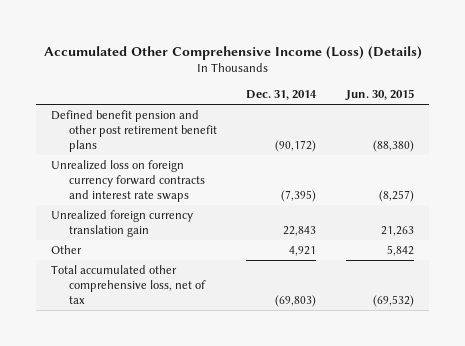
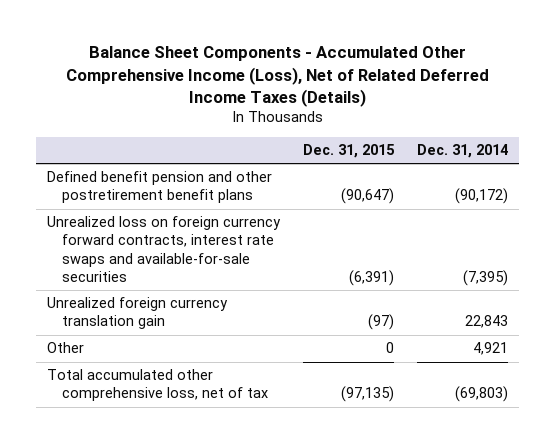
[43,45,422,60] Accumulated Other Comprehensive Income (Loss) (Details) -> [65,46,489,107] Balance Sheet Components - Accumulated Other Comprehensive Income (Loss), Net of Related Deferred Income Taxes (Details)
[344,89,414,102] Jun. 30, 2015 -> none
none -> [303,144,396,159] Dec. 31, 2015
[51,109,217,152] Defined benefit pension and other post retirement benefit plans -> [47,171,273,204] Defined benefit pension and other postretirement benefit plans
[51,159,205,202] Unrealized loss on foreign currency forward contracts and interest rate swaps -> [47,216,282,282] Unrealized loss on foreign currency forward contracts, interest rate swaps and available-for-sale securities

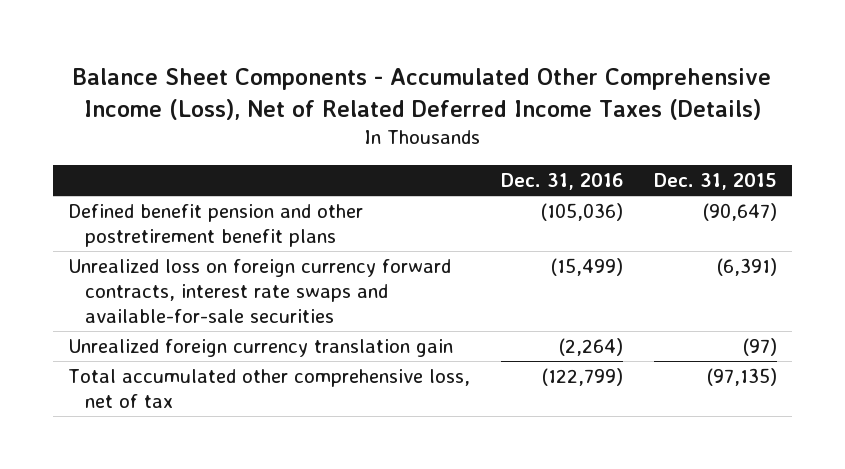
[416,144,508,159] Dec. 31, 2014 -> none
none -> [500,173,623,191] Dec. 31, 2016
[47,342,85,354] Other -> none

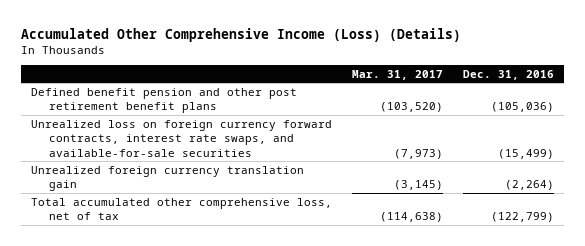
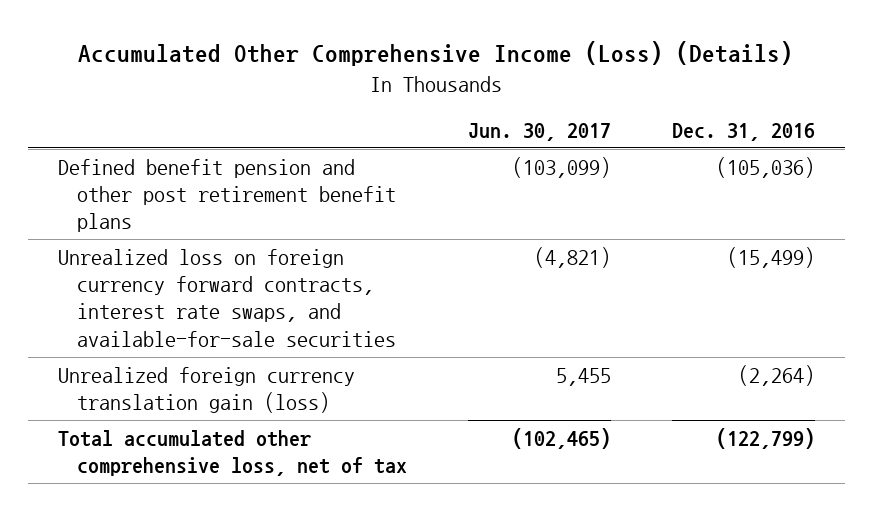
[352,69,444,80] Mar. 31, 2017 -> none
none -> [467,123,611,142] Jun. 30, 2017
[31,165,305,192] Unrealized foreign currency translation gain -> [57,366,355,414] Unrealized foreign currency translation gain (loss)

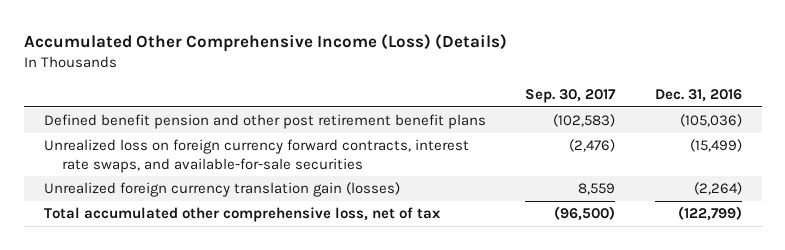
[467,123,611,142] Jun. 30, 2017 -> none
none -> [525,88,617,103] Sep. 30, 2017
[57,366,355,414] Unrealized foreign currency translation gain (loss) -> [43,182,400,198] Unrealized foreign currency translation gain (losses)

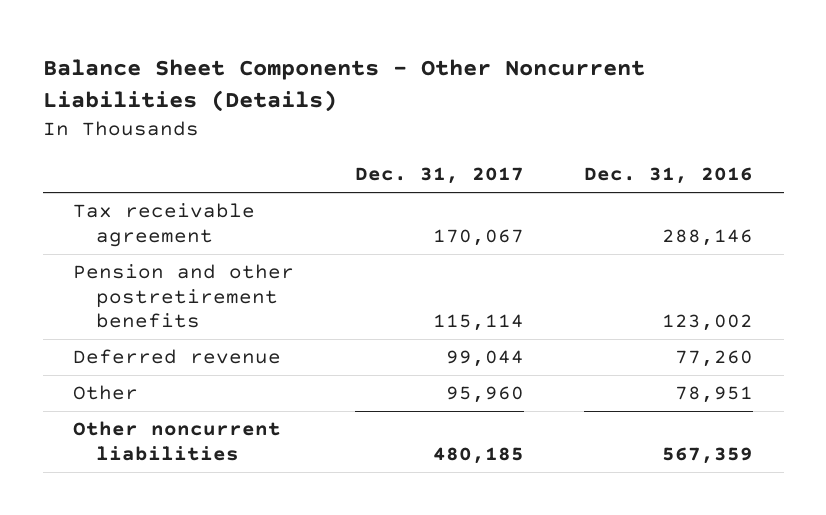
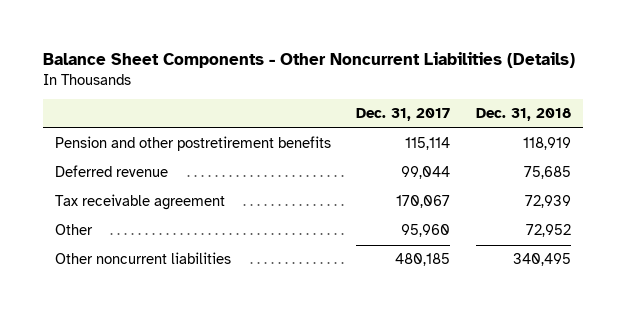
[584,167,754,185] Dec. 31, 2016 -> none
none -> [475,108,571,122] Dec. 31, 2018
[72,203,255,247] Tax receivable agreement -> [55,194,226,211] Tax receivable agreement

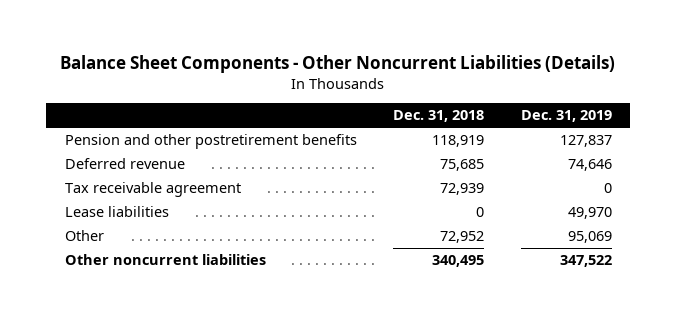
[356,108,451,122] Dec. 31, 2017 -> none
none -> [520,110,612,123] Dec. 31, 2019
none -> [64,206,169,218] Lease liabilities

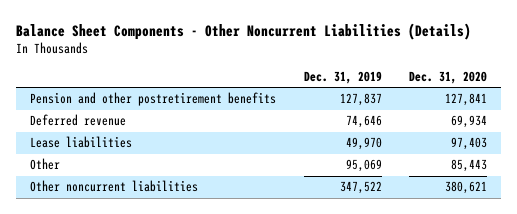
[393,110,485,123] Dec. 31, 2018 -> none
none -> [409,71,488,85] Dec. 31, 2020
[64,182,241,198] Tax receivable agreement -> none

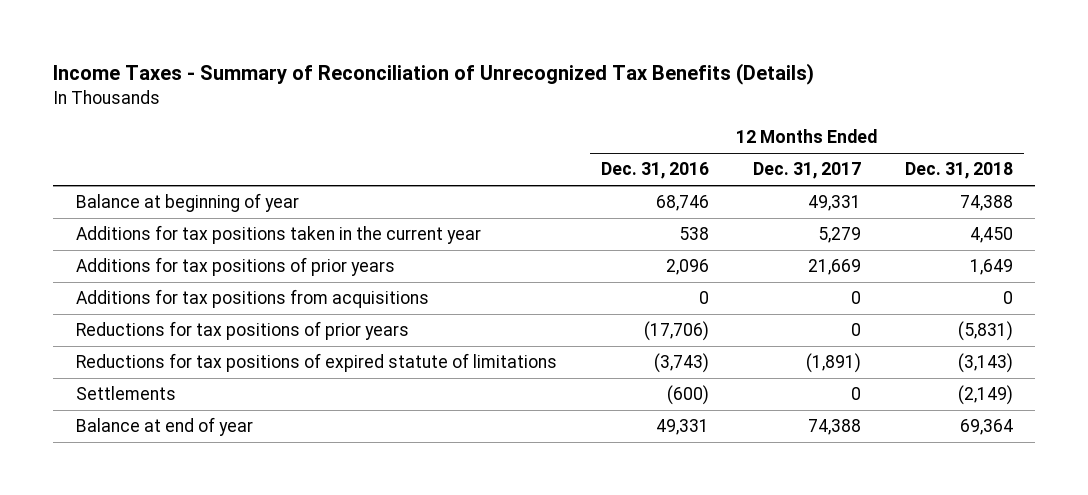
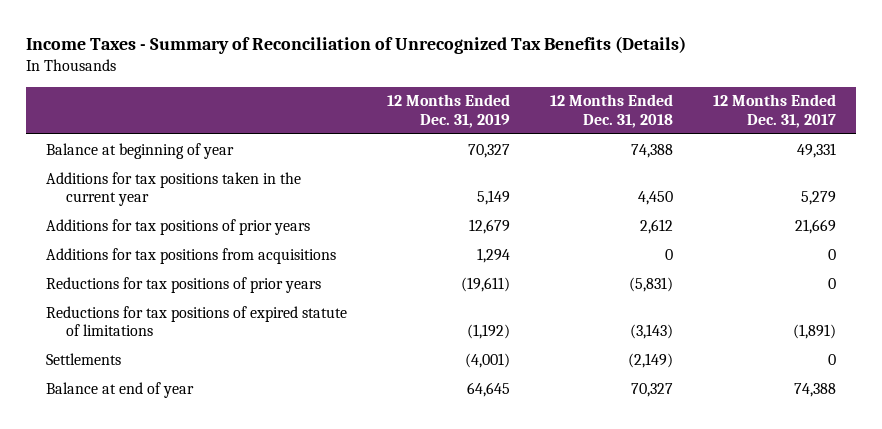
[600,162,709,180] Dec. 31, 2016 -> none
none -> [387,94,511,128] 12 Months Ended Dec. 31, 2019
[969,259,1013,276] 1,649 -> [640,218,674,234] 2,612
[959,419,1013,436] 69,364 -> [631,382,674,397] 70,327

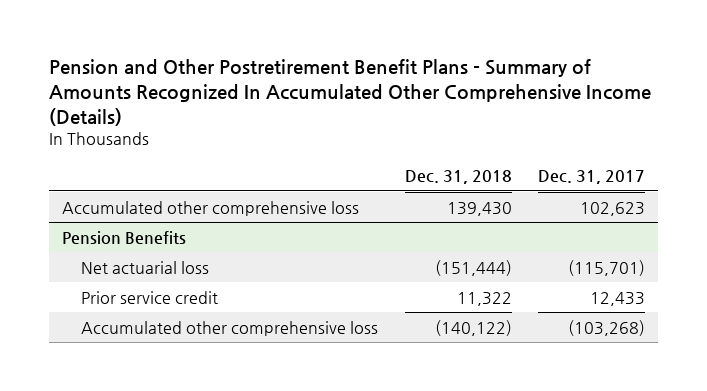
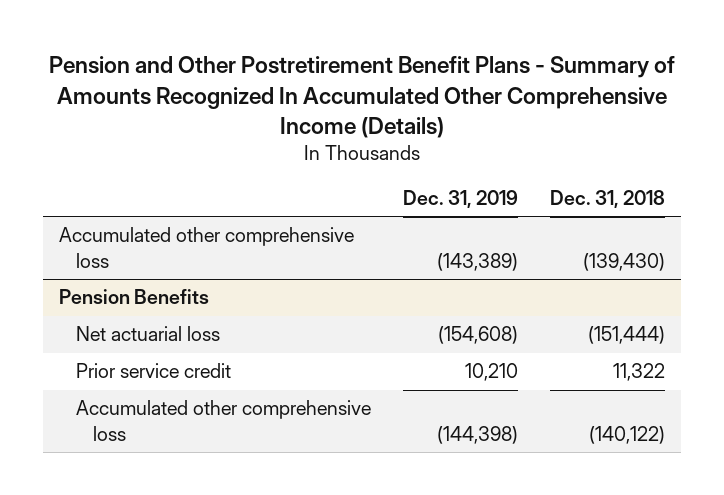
[537,170,645,185] Dec. 31, 2017 -> none
none -> [403,190,519,209] Dec. 31, 2019
[446,201,512,216] 139,430 -> [583,252,666,271] (139,430)

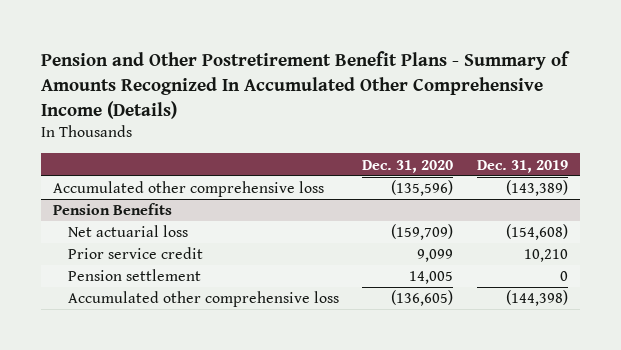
[550,190,666,209] Dec. 31, 2018 -> none
none -> [362,159,454,173] Dec. 31, 2020
none -> [67,269,201,282] Pension settlement

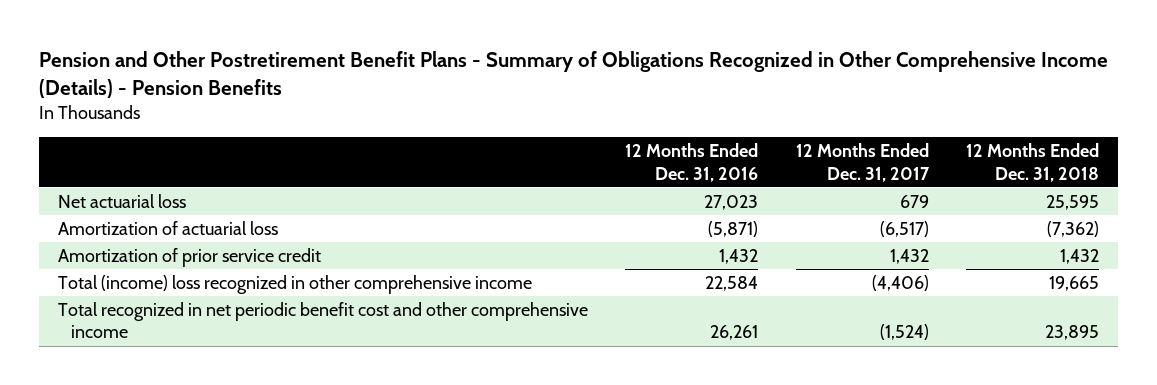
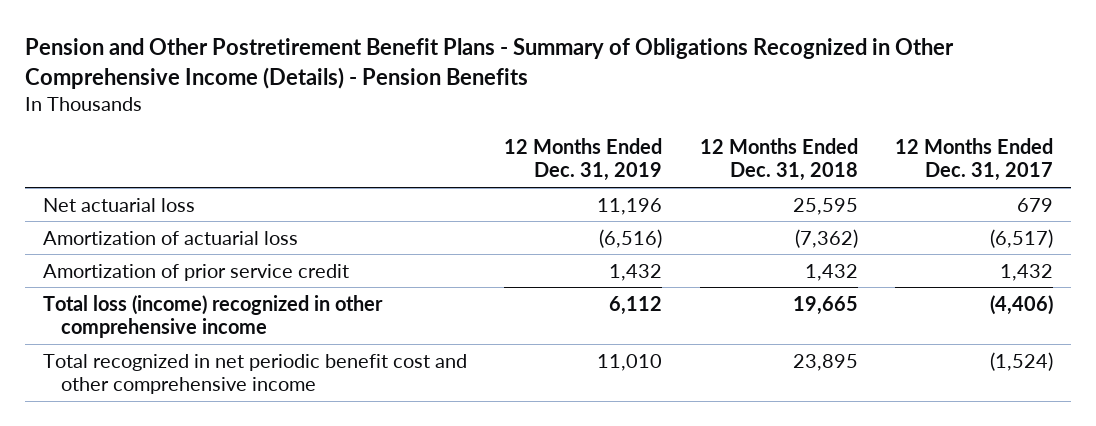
[625,143,759,182] 12 Months Ended Dec. 31, 2016 -> none
none -> [504,137,663,182] 12 Months Ended Dec. 31, 2019
[58,274,533,294] Total (income) loss recognized in other comprehensive income -> [43,294,384,339] Total loss (income) recognized in other comprehensive income

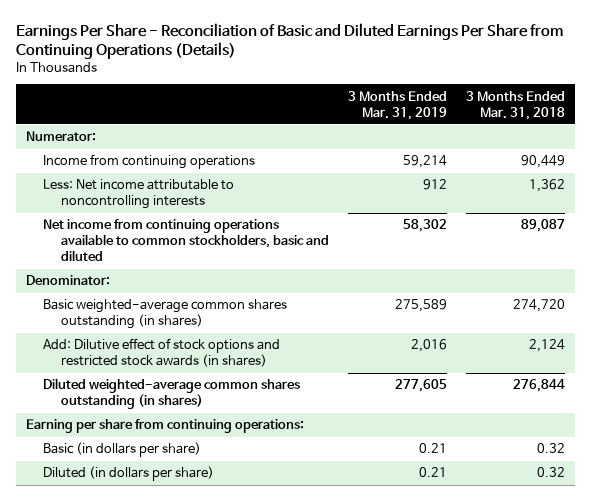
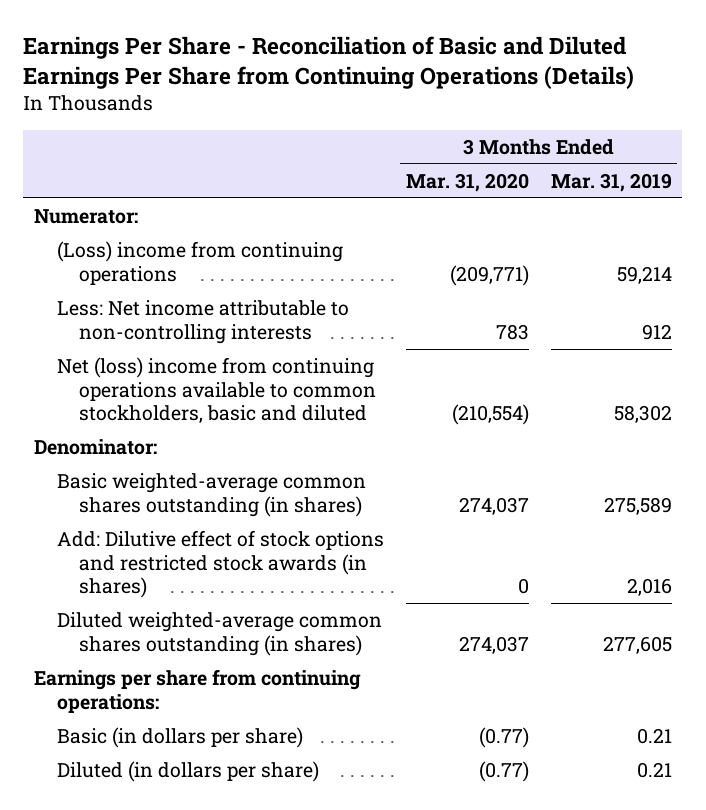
[466,90,566,120] 3 Months Ended Mar. 31, 2018 -> none
none -> [405,172,529,192] Mar. 31, 2020
[43,154,256,170] Income from continuing operations -> [56,240,343,285] (Loss) income from continuing operations
[43,179,235,210] Less: Net income attributable to noncontrolling interests -> [56,299,349,344] Less: Net income attributable to non-controlling interests
[43,219,329,262] Net income from continuing operations available to common stockholders, basic and diluted -> [56,356,377,424] Net (loss) income from continuing operations available to common stockholders, basic and diluted
[25,419,304,434] Earning per share from continuing operations: -> [34,668,362,713] Earnings per share from continuing operations:

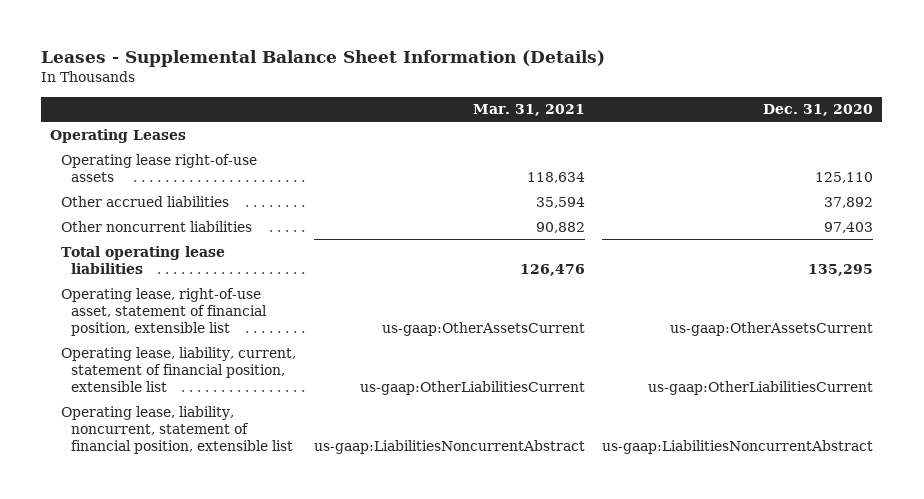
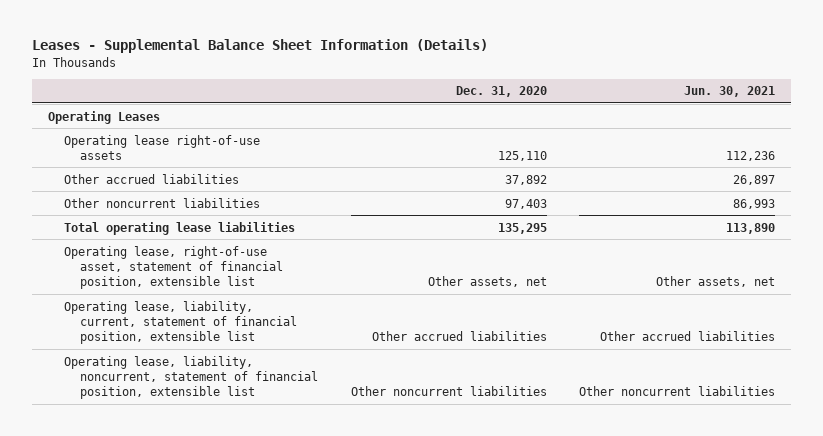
[472,104,585,117] Mar. 31, 2021 -> none
none -> [684,86,776,98] Jun. 30, 2021
[670,322,874,337] us-gaap:OtherAssetsCurrent -> [427,275,547,287] Other assets, net
[648,381,874,396] us-gaap:OtherLiabilitiesCurrent -> [371,330,547,341] Other accrued liabilities
[602,440,874,455] us-gaap:LiabilitiesNoncurrentAbstract -> [350,385,547,396] Other noncurrent liabilities

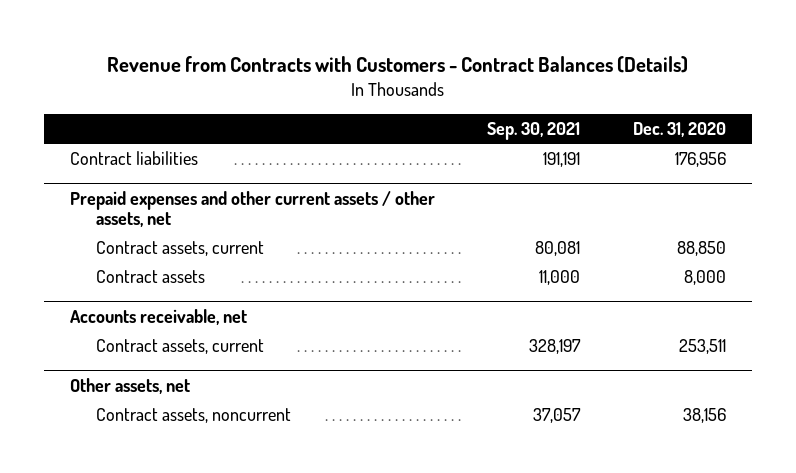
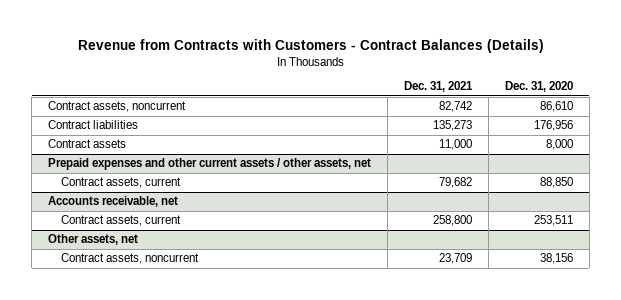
[487,121,581,140] Sep. 30, 2021 -> none
none -> [404,81,474,93] Dec. 31, 2021
none -> [48,101,187,113] Contract assets, noncurrent
none -> [48,139,127,149] Contract assets
[95,270,205,284] Contract assets -> none

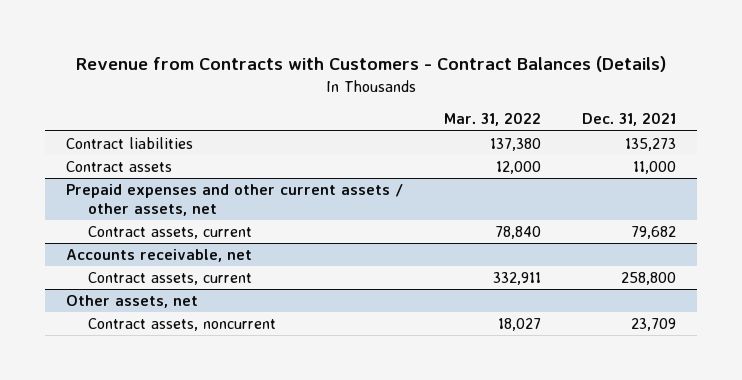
[504,81,573,93] Dec. 31, 2020 -> none
none -> [444,112,542,127] Mar. 31, 2022
[48,101,187,113] Contract assets, noncurrent -> none

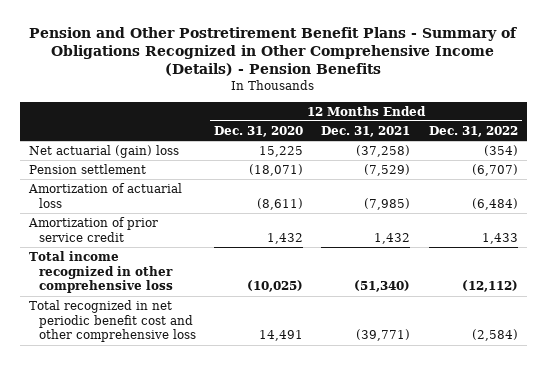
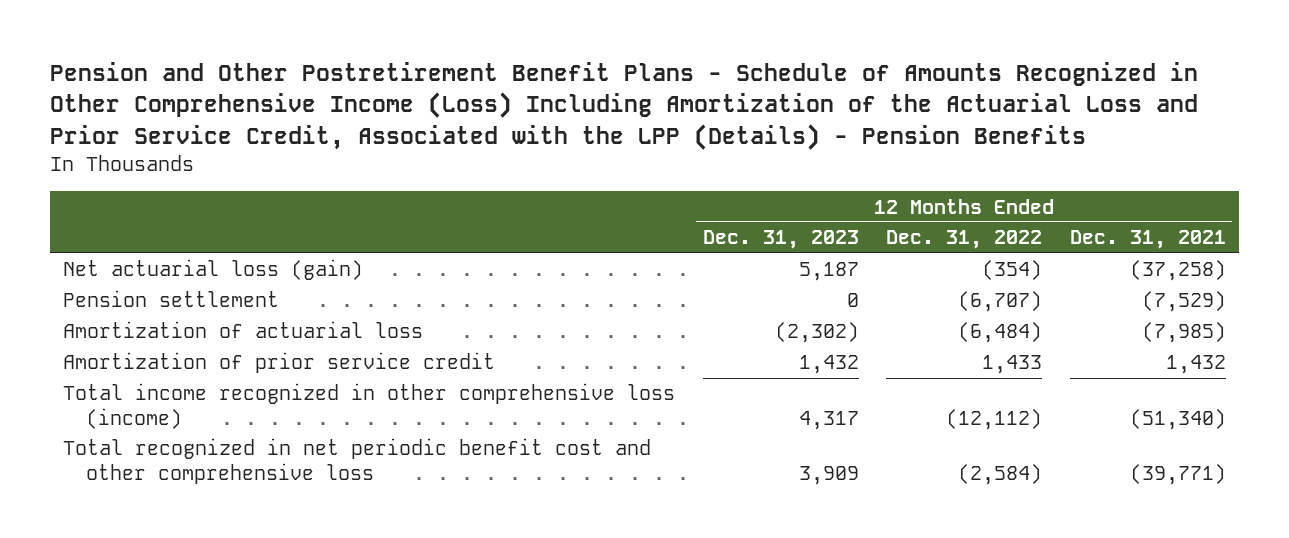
[29,27,518,77] Pension and Other Postretirement Benefit Plans - Summary of Obligations Recognized in Other Comprehensive Income (Details) - Pension Benefits -> [49,62,1198,150] Pension and Other Postretirement Benefit Plans - Schedule of Amounts Recognized in Other Comprehensive Income (Loss) Including Amortization of the Actuarial Loss and Prior Service Credit, Associated with the LPP (Details) - Pension Benefits
[214,125,304,137] Dec. 31, 2020 -> none
none -> [702,230,859,250] Dec. 31, 2023
[29,144,180,158] Net actuarial (gain) loss -> [63,259,364,281] Net actuarial loss (gain)
[29,250,173,294] Total income recognized in other comprehensive loss -> [63,383,676,429] Total income recognized in other comprehensive loss (income)

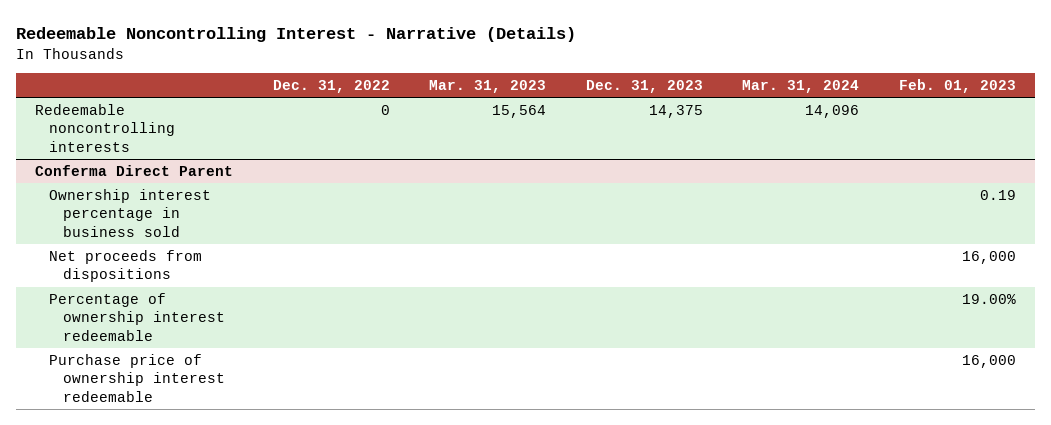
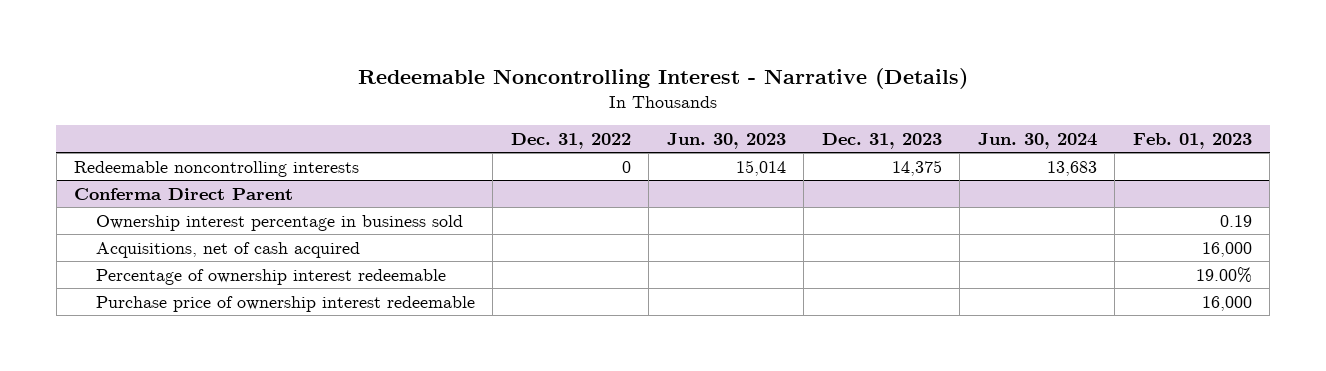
[429,80,547,94] Mar. 31, 2023 -> none
[742,80,860,94] Mar. 31, 2024 -> none
none -> [666,132,786,149] Jun. 30, 2023
none -> [977,132,1097,149] Jun. 30, 2024
[49,249,203,283] Net proceeds from dispositions -> [96,241,361,258] Acquisitions, net of cash acquired

